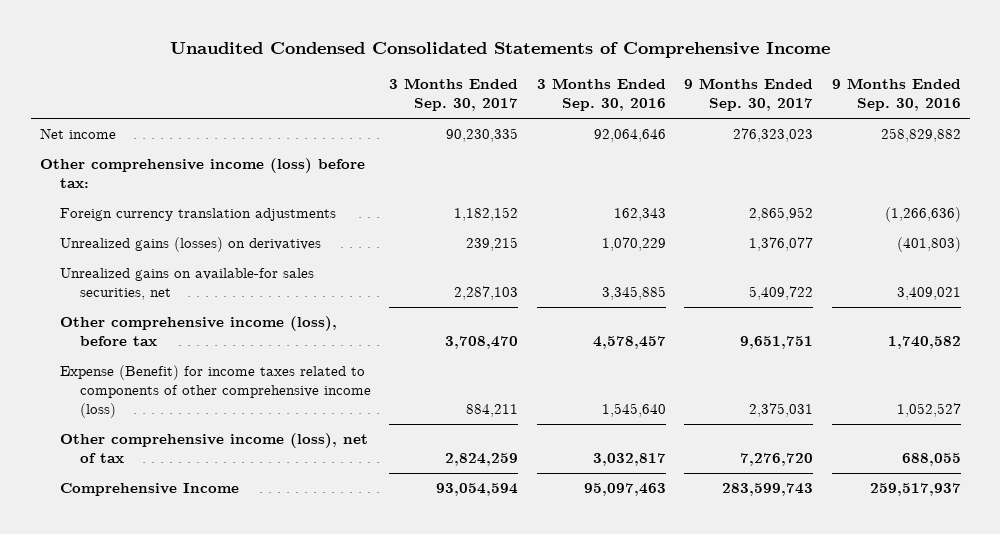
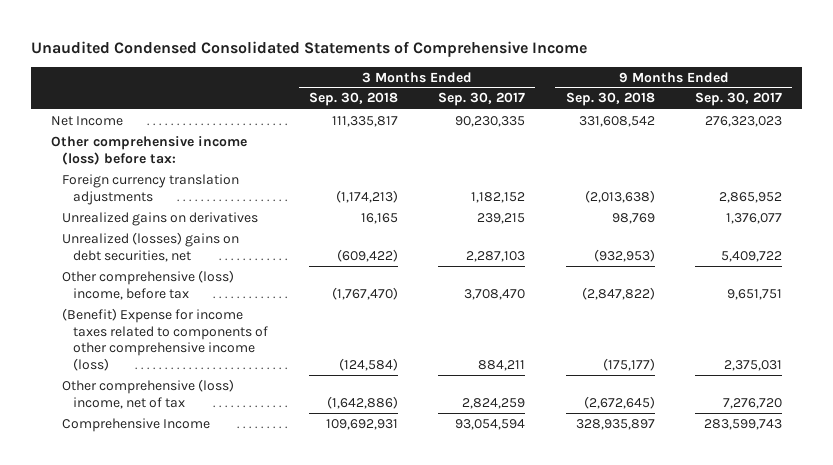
[536,78,666,112] 3 Months Ended Sep. 30, 2016 -> none
[831,78,961,112] 9 Months Ended Sep. 30, 2016 -> none
none -> [308,92,398,107] Sep. 30, 2018
none -> [565,92,655,107] Sep. 30, 2018
[39,128,116,140] Net income -> [50,115,123,126] Net Income
[59,237,321,253] Unrealized gains (losses) on derivatives -> [62,211,259,226] Unrealized gains on derivatives
[59,268,314,301] Unrealized gains on available-for sales securities, net -> [62,231,240,262] Unrealized (losses) gains on debt securities, net
[59,316,337,347] Other comprehensive income (loss), before tax -> [62,269,235,300] Other comprehensive (loss) income, before tax
[59,365,371,418] Expense (Benefit) for income taxes related to components of other comprehensive income (loss) -> [62,307,269,372] (Benefit) Expense for income taxes related to components of other comprehensive income (loss)
[59,433,368,464] Other comprehensive income (loss), net of tax -> [62,378,235,409] Other comprehensive (loss) income, net of tax

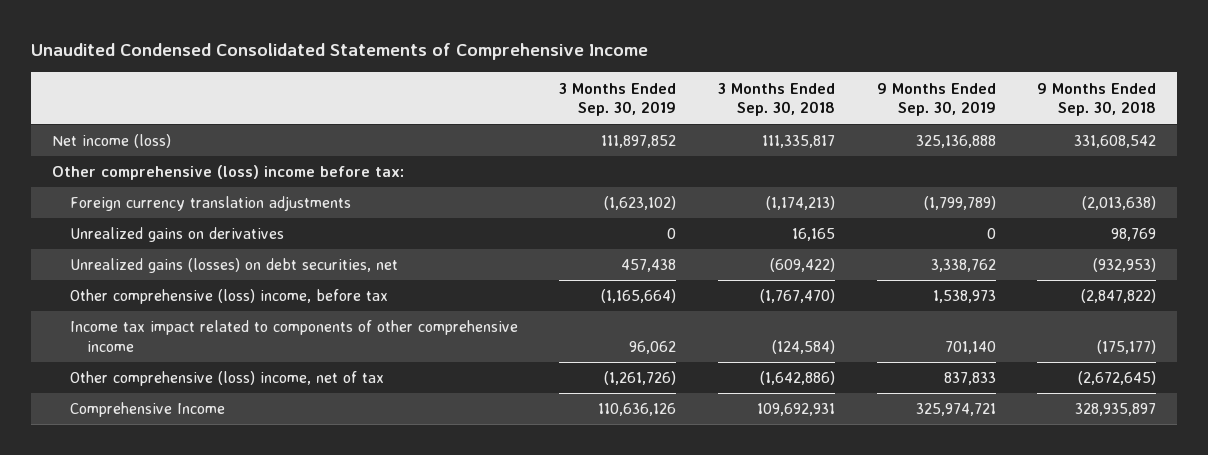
[438,92,526,107] Sep. 30, 2017 -> none
[694,92,782,107] Sep. 30, 2017 -> none
none -> [559,82,677,117] 3 Months Ended Sep. 30, 2019
none -> [876,82,996,117] 9 Months Ended Sep. 30, 2019
[50,115,123,126] Net Income -> [52,134,172,149] Net income (loss)
[50,135,247,165] Other comprehensive income (loss) before tax: -> [52,165,405,181] Other comprehensive (loss) income before tax:
[62,231,240,262] Unrealized (losses) gains on debt securities, net -> [69,258,398,274] Unrealized gains (losses) on debt securities, net
[62,307,269,372] (Benefit) Expense for income taxes related to components of other comprehensive income (loss) -> [69,320,518,352] Income tax impact related to components of other comprehensive income

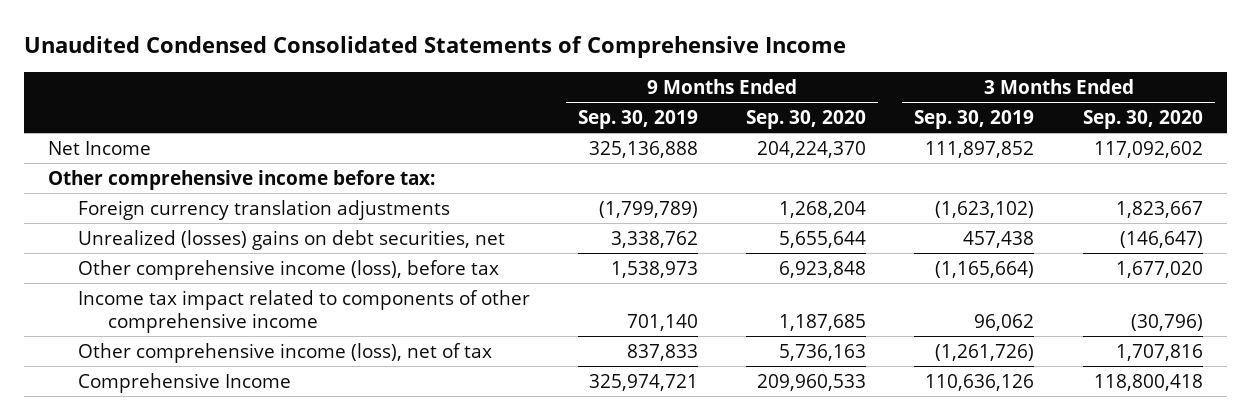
[717,82,835,117] 3 Months Ended Sep. 30, 2018 -> none
[1037,82,1157,117] 9 Months Ended Sep. 30, 2018 -> none
none -> [746,109,867,129] Sep. 30, 2020
none -> [1082,109,1203,129] Sep. 30, 2020
[52,134,172,149] Net income (loss) -> [47,140,151,155] Net Income
[52,165,405,181] Other comprehensive (loss) income before tax: -> [47,169,435,190] Other comprehensive income before tax:
[69,227,284,243] Unrealized gains on derivatives -> none
[69,258,398,274] Unrealized gains (losses) on debt securities, net -> [77,229,505,250] Unrealized (losses) gains on debt securities, net
[69,289,388,305] Other comprehensive (loss) income, before tax -> [77,259,499,280] Other comprehensive income (loss), before tax
[69,371,384,387] Other comprehensive (loss) income, net of tax -> [77,342,492,363] Other comprehensive income (loss), net of tax

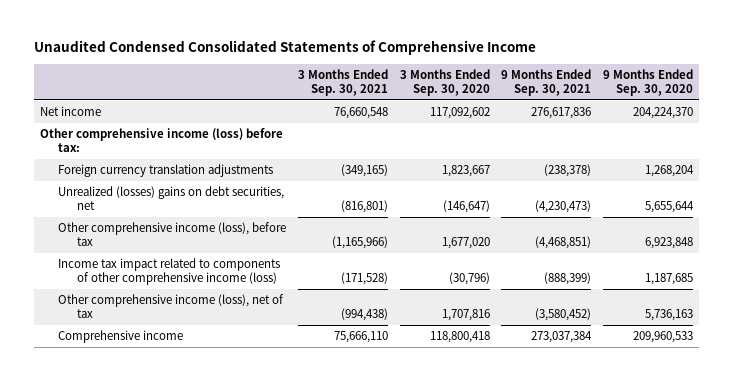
[578,109,699,129] Sep. 30, 2019 -> none
[914,109,1035,129] Sep. 30, 2019 -> none
none -> [297,68,388,96] 3 Months Ended Sep. 30, 2021
none -> [501,68,592,96] 9 Months Ended Sep. 30, 2021
[47,140,151,155] Net Income -> [39,106,101,117] Net income
[47,169,435,190] Other comprehensive income before tax: -> [39,128,283,153] Other comprehensive income (loss) before tax:
[77,289,530,333] Income tax impact related to components of other comprehensive income -> [58,258,281,286] Income tax impact related to components of other comprehensive income (loss)
[77,372,291,393] Comprehensive Income -> [58,330,184,344] Comprehensive income

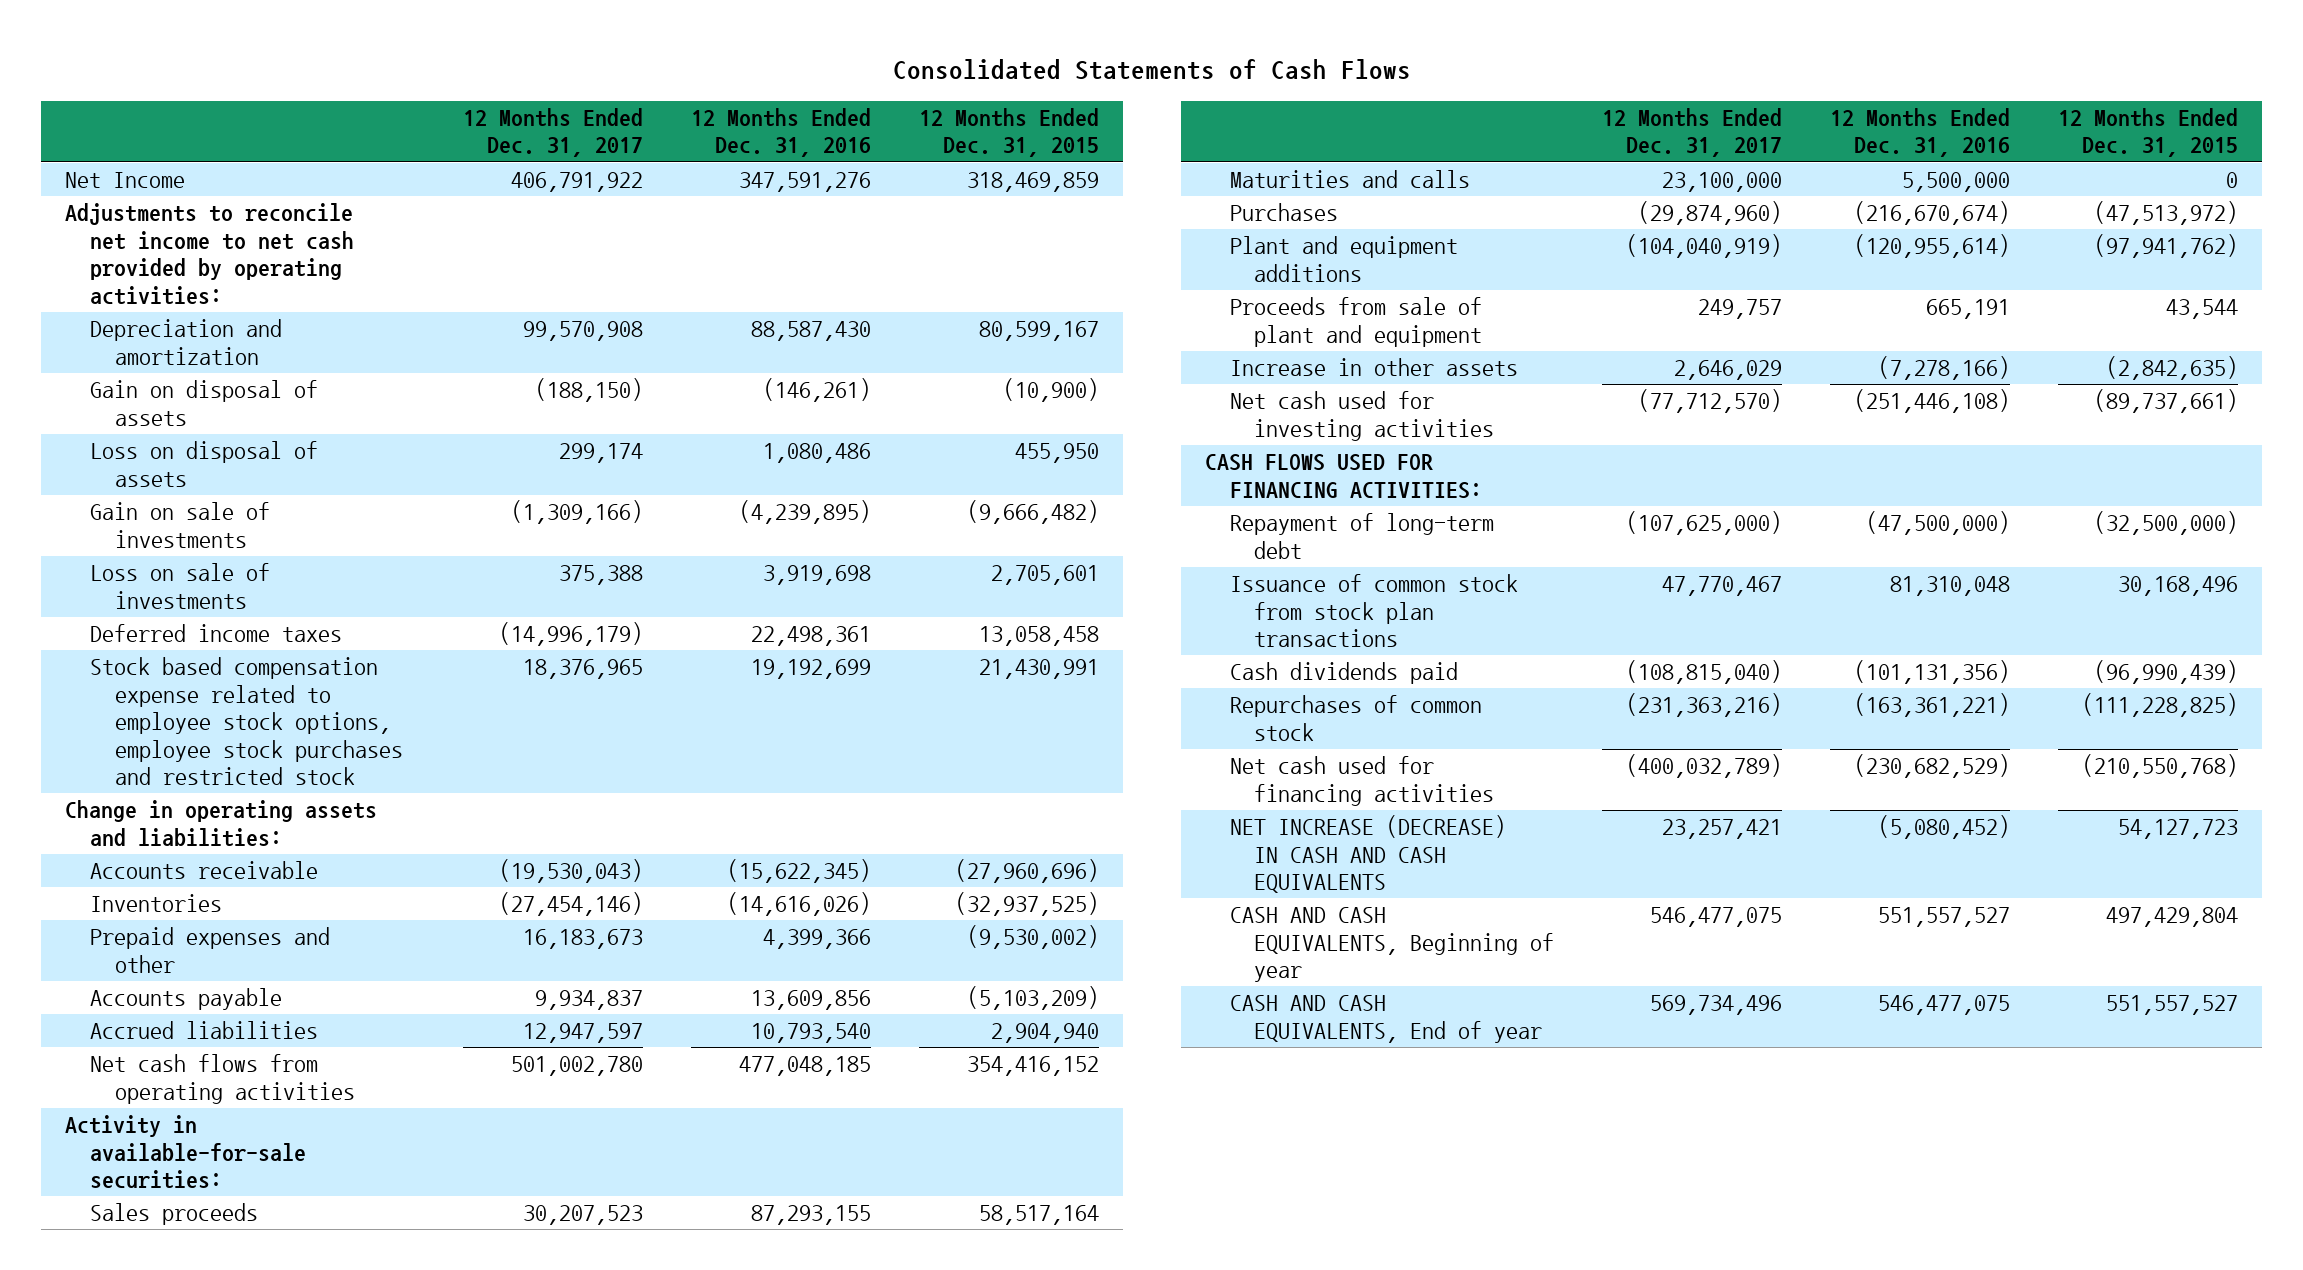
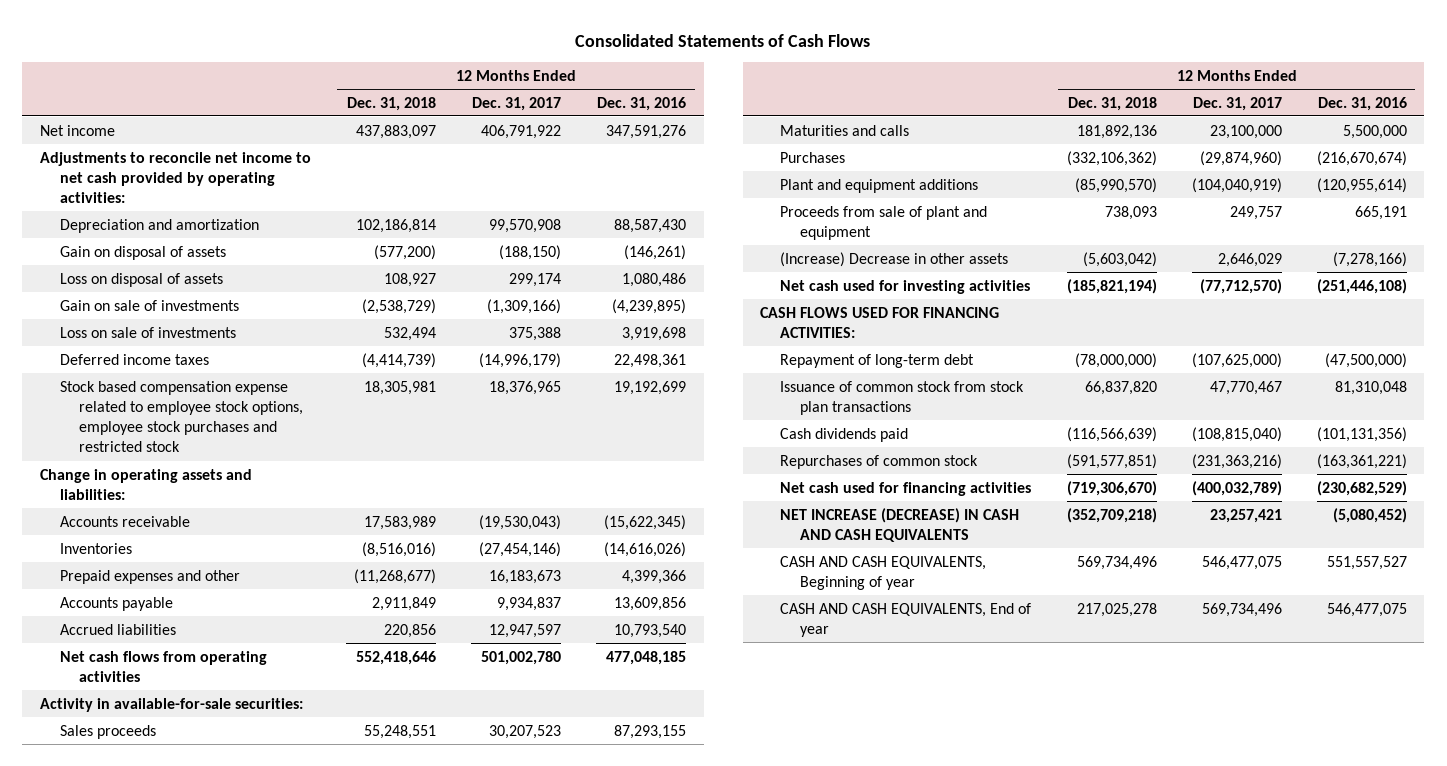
[918,107,1099,158] 12 Months Ended Dec. 31, 2015 -> none
none -> [346,96,436,111] Dec. 31, 2018
[65,172,186,189] Net Income -> [39,124,115,136] Net income
[1229,358,1518,377] Increase in other assets -> [780,251,1009,267] (Increase) Decrease in other assets

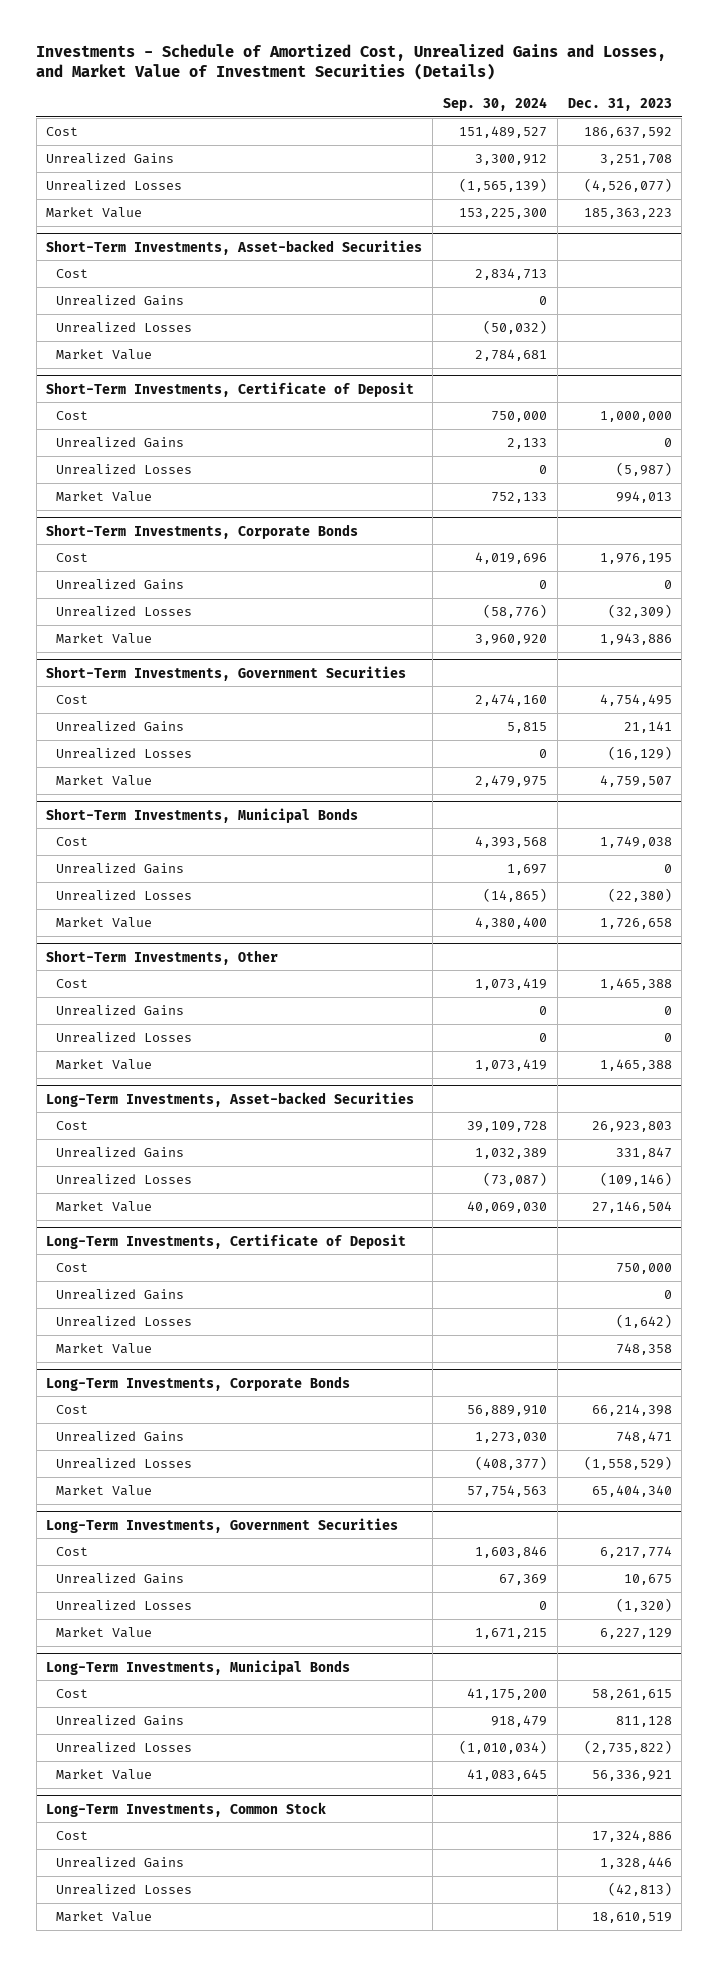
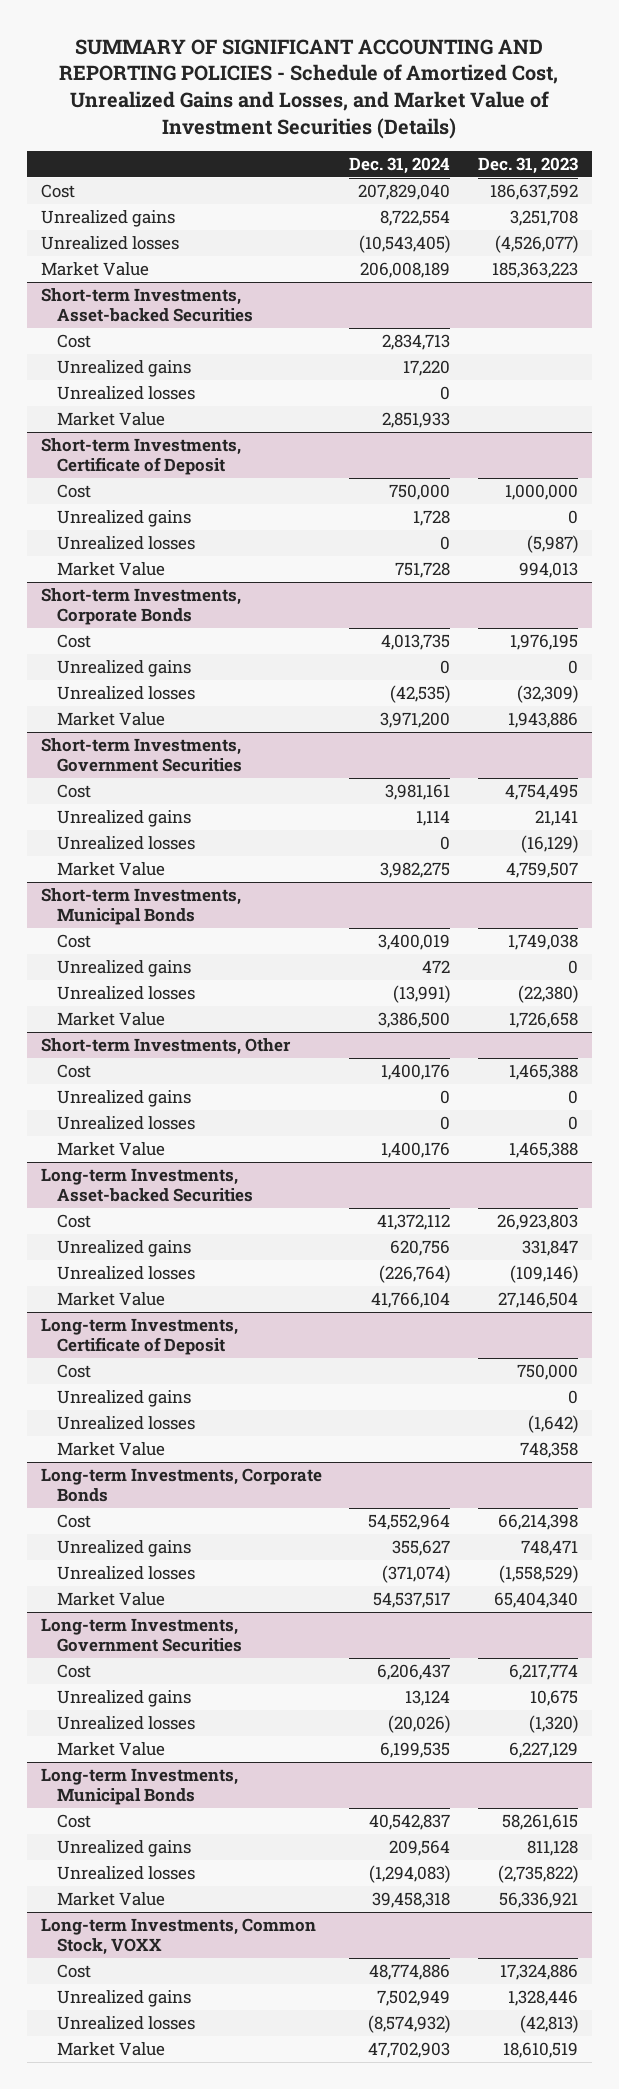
[36,43,667,80] Investments - Schedule of Amortized Cost, Unrealized Gains and Losses, and Market Value of Investment Securities (Details) -> [59,38,559,139] SUMMARY OF SIGNIFICANT ACCOUNTING AND REPORTING POLICIES - Schedule of Amortized Cost, Unrealized Gains and Losses, and Market Value of Investment Securities (Details)
[442,97,547,112] Sep. 30, 2024 -> none
none -> [349,156,451,174] Dec. 31, 2024
[46,152,175,164] Unrealized Gains -> [40,210,175,228] Unrealized gains
[46,179,183,191] Unrealized Losses -> [40,236,179,251] Unrealized losses
[46,239,423,255] Short-Term Investments, Asset-backed Securities -> [40,288,253,323] Short-term Investments, Asset-backed Securities
[55,294,184,306] Unrealized Gains -> [56,360,191,378] Unrealized gains
[55,321,192,333] Unrealized Losses -> [56,386,195,401] Unrealized losses
[46,381,415,397] Short-Term Investments, Certificate of Deposit -> [40,438,241,476] Short-term Investments, Certificate of Deposit
[55,436,184,448] Unrealized Gains -> [56,510,191,528] Unrealized gains
[55,463,192,475] Unrealized Losses -> [56,536,195,551] Unrealized losses
[46,523,359,539] Short-Term Investments, Corporate Bonds -> [40,588,241,626] Short-term Investments, Corporate Bonds
[55,578,184,590] Unrealized Gains -> [56,660,191,678] Unrealized gains
[55,605,192,617] Unrealized Losses -> [56,686,195,701] Unrealized losses
[46,665,407,681] Short-Term Investments, Government Securities -> [40,738,242,773] Short-term Investments, Government Securities
[55,720,184,732] Unrealized Gains -> [56,810,191,828] Unrealized gains
[55,747,192,759] Unrealized Losses -> [56,836,195,851] Unrealized losses
[46,807,359,823] Short-Term Investments, Municipal Bonds -> [40,888,241,926] Short-term Investments, Municipal Bonds
[55,862,184,874] Unrealized Gains -> [56,960,191,978] Unrealized gains
[55,889,192,901] Unrealized Losses -> [56,986,195,1001] Unrealized losses
[46,949,279,965] Short-Term Investments, Other -> [40,1038,291,1056] Short-term Investments, Other
[55,1004,184,1016] Unrealized Gains -> [56,1090,191,1108] Unrealized gains
[55,1031,192,1043] Unrealized Losses -> [56,1116,195,1131] Unrealized losses
[46,1091,415,1107] Long-Term Investments, Asset-backed Securities -> [40,1168,253,1203] Long-term Investments, Asset-backed Securities
[55,1146,184,1158] Unrealized Gains -> [56,1240,191,1258] Unrealized gains
[55,1173,192,1185] Unrealized Losses -> [56,1266,195,1281] Unrealized losses
[46,1233,407,1249] Long-Term Investments, Certificate of Deposit -> [40,1318,238,1356] Long-term Investments, Certificate of Deposit
[55,1288,184,1300] Unrealized Gains -> [56,1390,191,1408] Unrealized gains
[55,1315,192,1327] Unrealized Losses -> [56,1416,195,1431] Unrealized losses
[46,1375,351,1391] Long-Term Investments, Corporate Bonds -> [40,1468,322,1503] Long-term Investments, Corporate Bonds
[55,1430,184,1442] Unrealized Gains -> [56,1540,191,1558] Unrealized gains
[55,1457,192,1469] Unrealized Losses -> [56,1566,195,1581] Unrealized losses
[46,1517,399,1533] Long-Term Investments, Government Securities -> [40,1618,242,1653] Long-term Investments, Government Securities
[55,1572,184,1584] Unrealized Gains -> [56,1690,191,1708] Unrealized gains
[55,1599,192,1611] Unrealized Losses -> [56,1716,195,1731] Unrealized losses
[46,1659,351,1675] Long-Term Investments, Municipal Bonds -> [40,1768,238,1806] Long-term Investments, Municipal Bonds
[55,1714,184,1726] Unrealized Gains -> [56,1840,191,1858] Unrealized gains
[55,1741,192,1753] Unrealized Losses -> [56,1866,195,1881] Unrealized losses
[46,1801,327,1817] Long-Term Investments, Common Stock -> [40,1918,316,1956] Long-term Investments, Common Stock, VOXX
[55,1856,184,1868] Unrealized Gains -> [56,1990,191,2008] Unrealized gains
[55,1883,192,1895] Unrealized Losses -> [56,2016,195,2031] Unrealized losses

